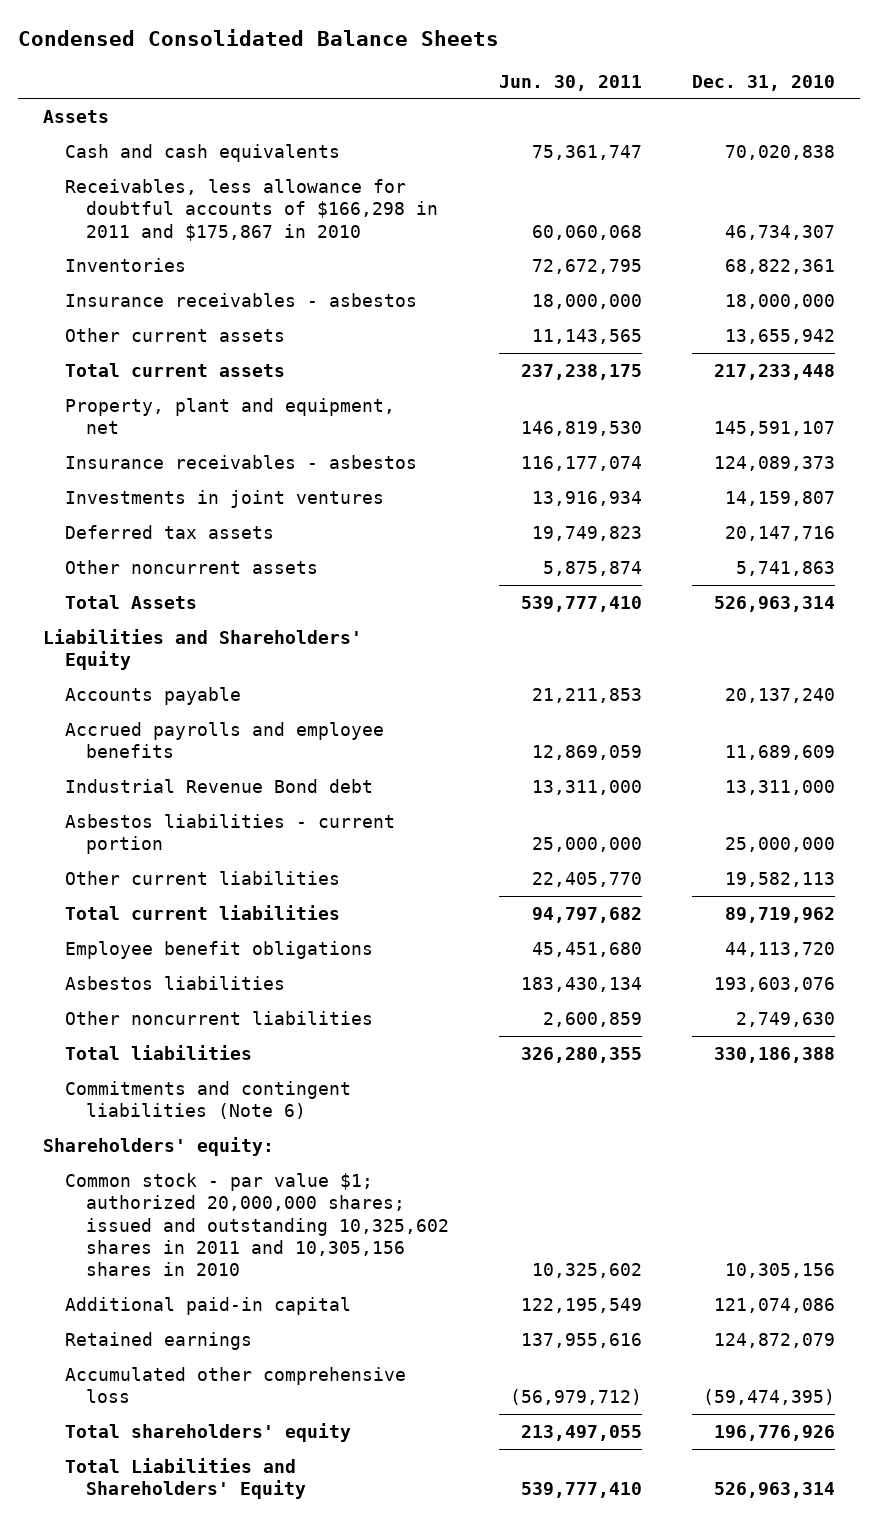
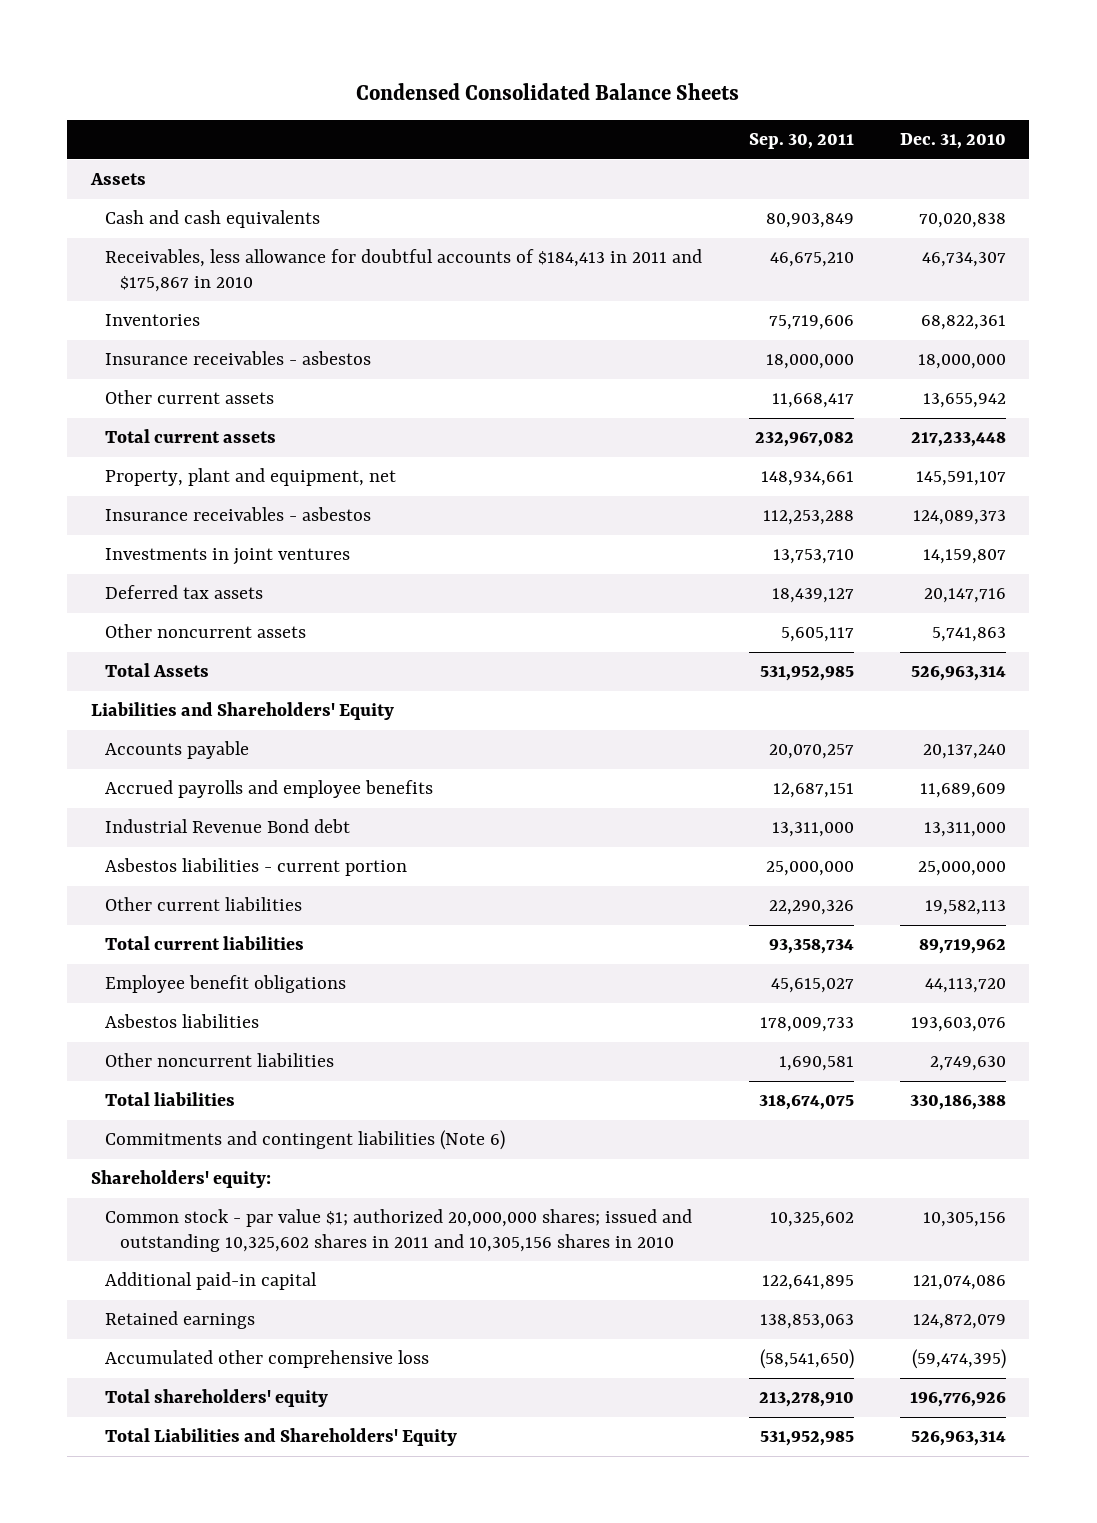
[499,74,643,91] Jun. 30, 2011 -> none
none -> [748,133,854,150] Sep. 30, 2011
[64,178,439,241] Receivables, less allowance for doubtful accounts of $166,298 in 2011 and $175,867 in 2010 -> [105,249,703,293] Receivables, less allowance for doubtful accounts of $184,413 in 2011 and $175,867 in 2010

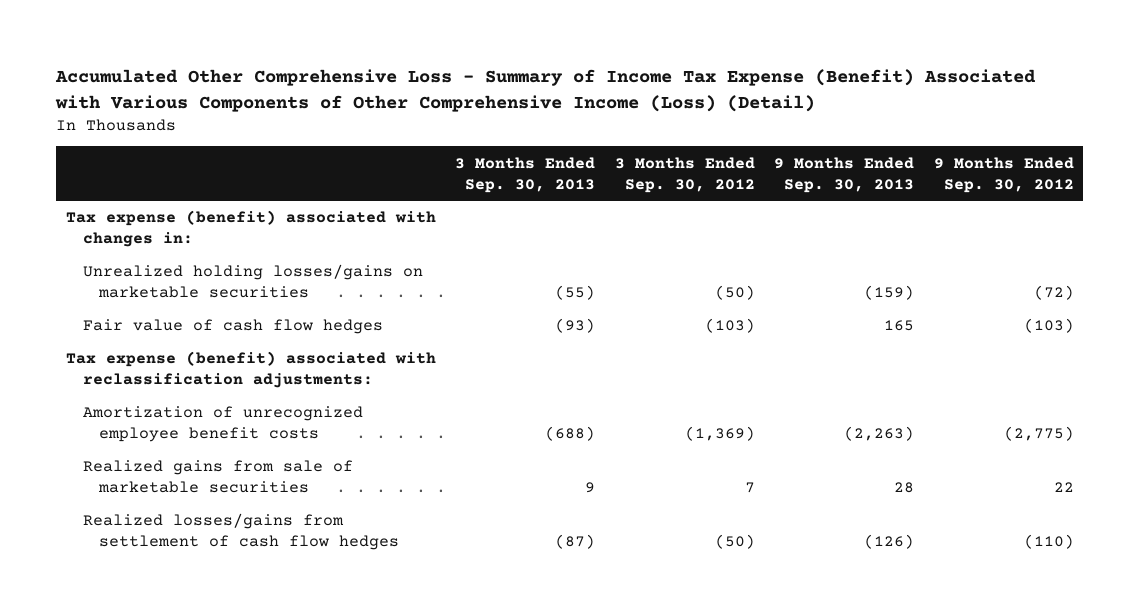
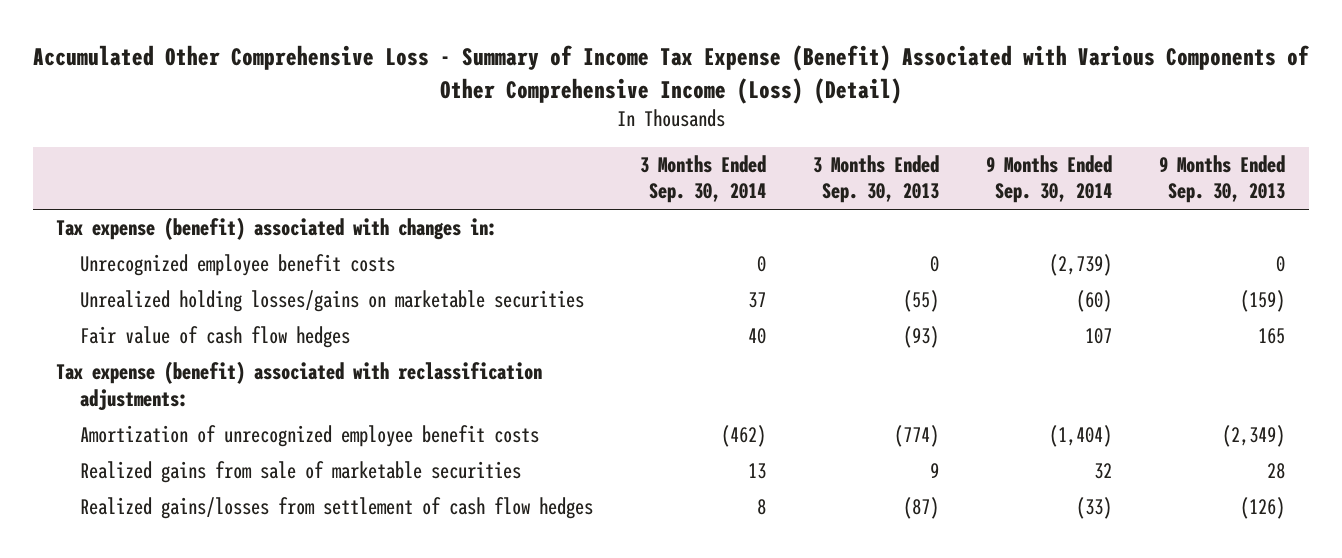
[614,156,755,193] 3 Months Ended Sep. 30, 2012 -> none
[933,156,1074,193] 9 Months Ended Sep. 30, 2012 -> none
none -> [640,155,767,204] 3 Months Ended Sep. 30, 2014
none -> [986,155,1113,204] 9 Months Ended Sep. 30, 2014
none -> [80,254,396,277] Unrecognized employee benefit costs
[545,426,596,442] (688) -> [894,425,940,448] (774)
[844,426,915,442] (2,263) -> [1222,425,1286,448] (2,349)
[82,513,400,551] Realized losses/gains from settlement of cash flow hedges -> [80,497,594,520] Realized gains/losses from settlement of cash flow hedges

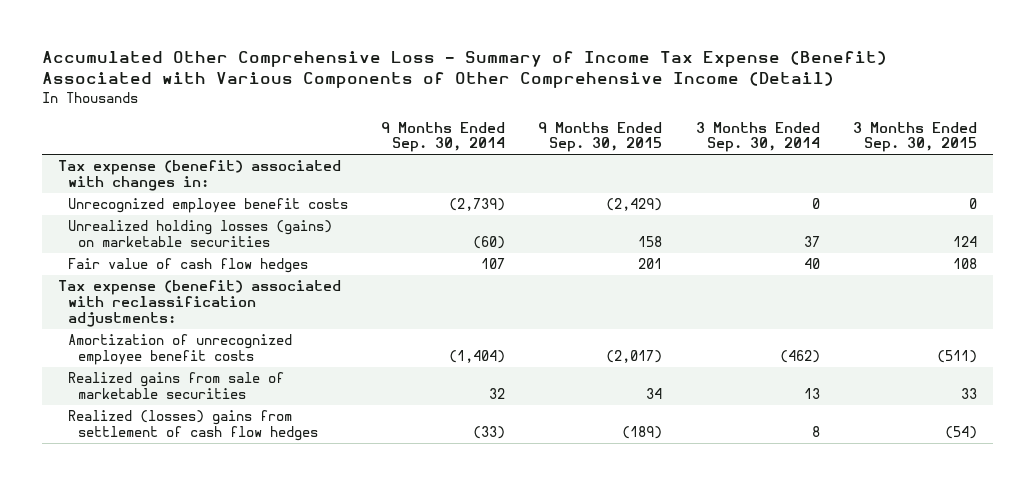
[32,45,1309,104] Accumulated Other Comprehensive Loss - Summary of Income Tax Expense (Benefit) Associated with Various Components of Other Comprehensive Income (Loss) (Detail) -> [41,51,887,89] Accumulated Other Comprehensive Loss - Summary of Income Tax Expense (Benefit) Associated with Various Components of Other Comprehensive Income (Detail)
[813,155,940,204] 3 Months Ended Sep. 30, 2013 -> none
[1159,155,1286,204] 9 Months Ended Sep. 30, 2013 -> none
none -> [538,121,663,153] 9 Months Ended Sep. 30, 2015
none -> [852,121,977,153] 3 Months Ended Sep. 30, 2015
[80,290,585,313] Unrealized holding losses/gains on marketable securities -> [68,220,333,248] Unrealized holding losses (gains) on marketable securities
[80,497,594,520] Realized gains/losses from settlement of cash flow hedges -> [68,410,318,442] Realized (losses) gains from settlement of cash flow hedges

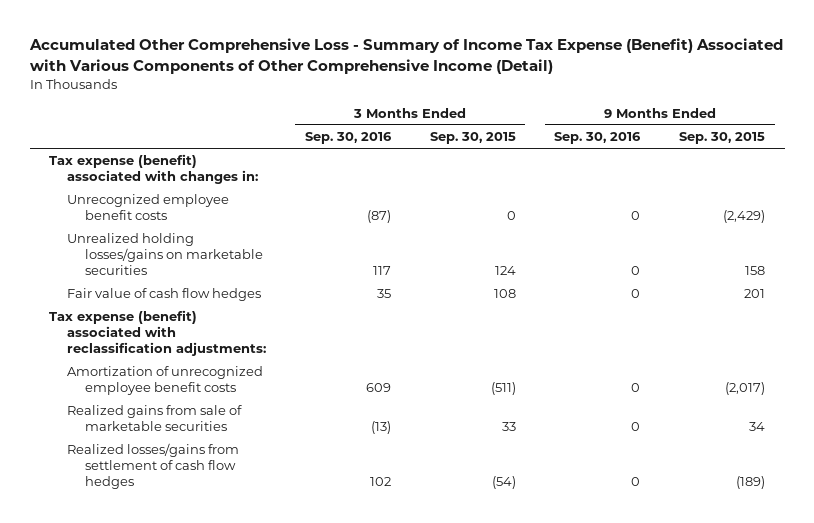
[381,121,506,153] 9 Months Ended Sep. 30, 2014 -> none
[695,121,820,153] 3 Months Ended Sep. 30, 2014 -> none
none -> [304,132,392,145] Sep. 30, 2016
none -> [554,132,642,145] Sep. 30, 2016
[68,220,333,248] Unrealized holding losses (gains) on marketable securities -> [67,233,264,276] Unrealized holding losses/gains on marketable securities
[68,410,318,442] Realized (losses) gains from settlement of cash flow hedges -> [67,443,240,490] Realized losses/gains from settlement of cash flow hedges

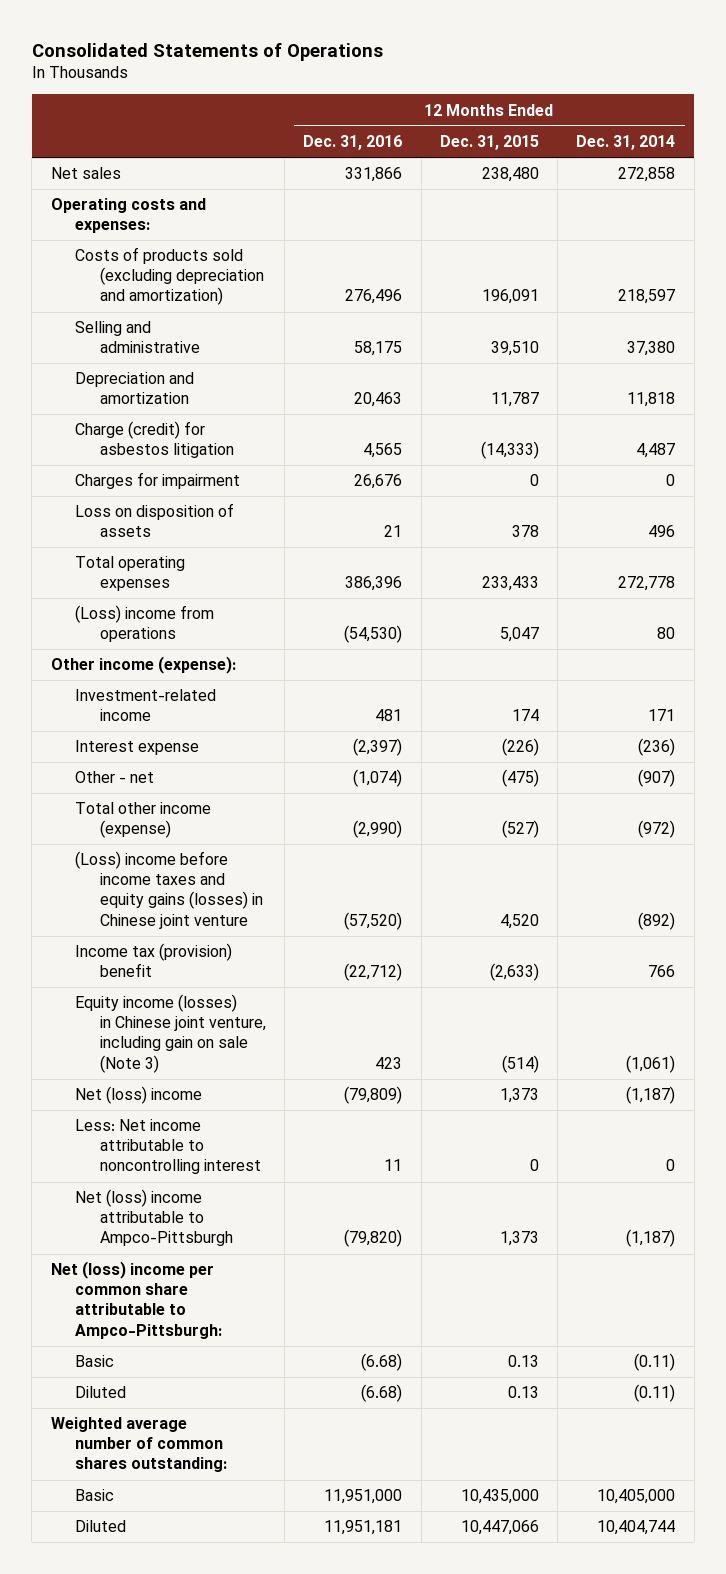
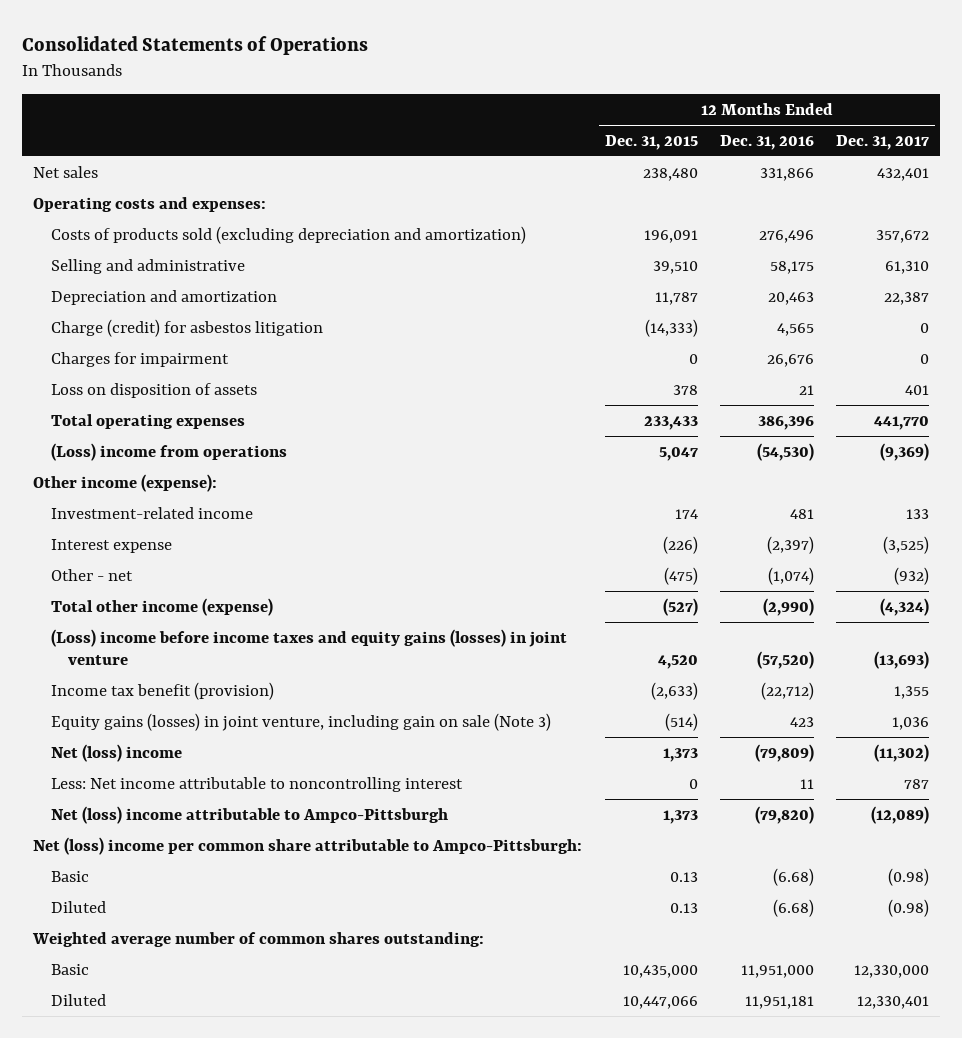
[576,135,676,151] Dec. 31, 2014 -> none
none -> [836,134,930,150] Dec. 31, 2017
[75,851,264,929] (Loss) income before income taxes and equity gains (losses) in Chinese joint venture -> [50,628,567,665] (Loss) income before income taxes and equity gains (losses) in joint venture
[75,943,233,978] Income tax (provision) benefit -> [50,681,274,700] Income tax benefit (provision)
[75,994,267,1073] Equity income (losses) in Chinese joint venture, including gain on sale (Note 3) -> [50,712,551,731] Equity gains (losses) in joint venture, including gain on sale (Note 3)

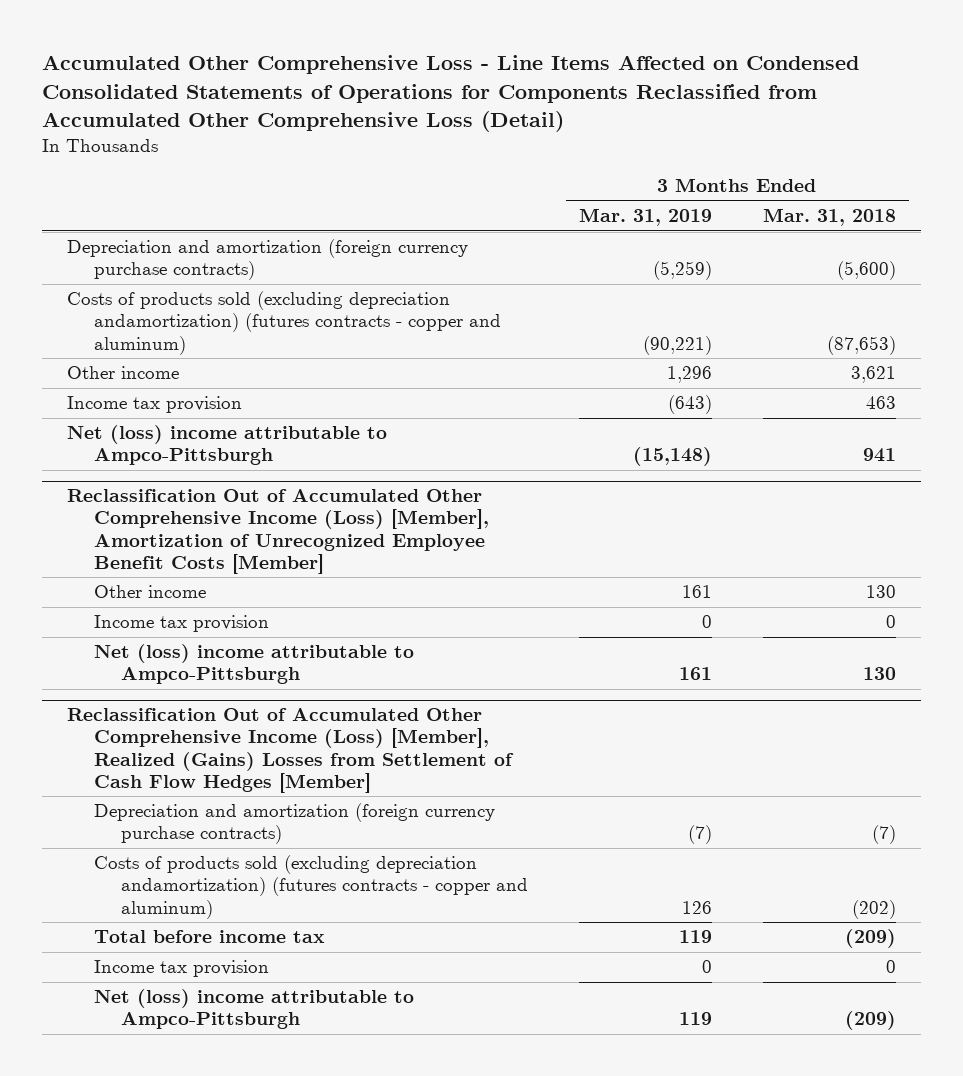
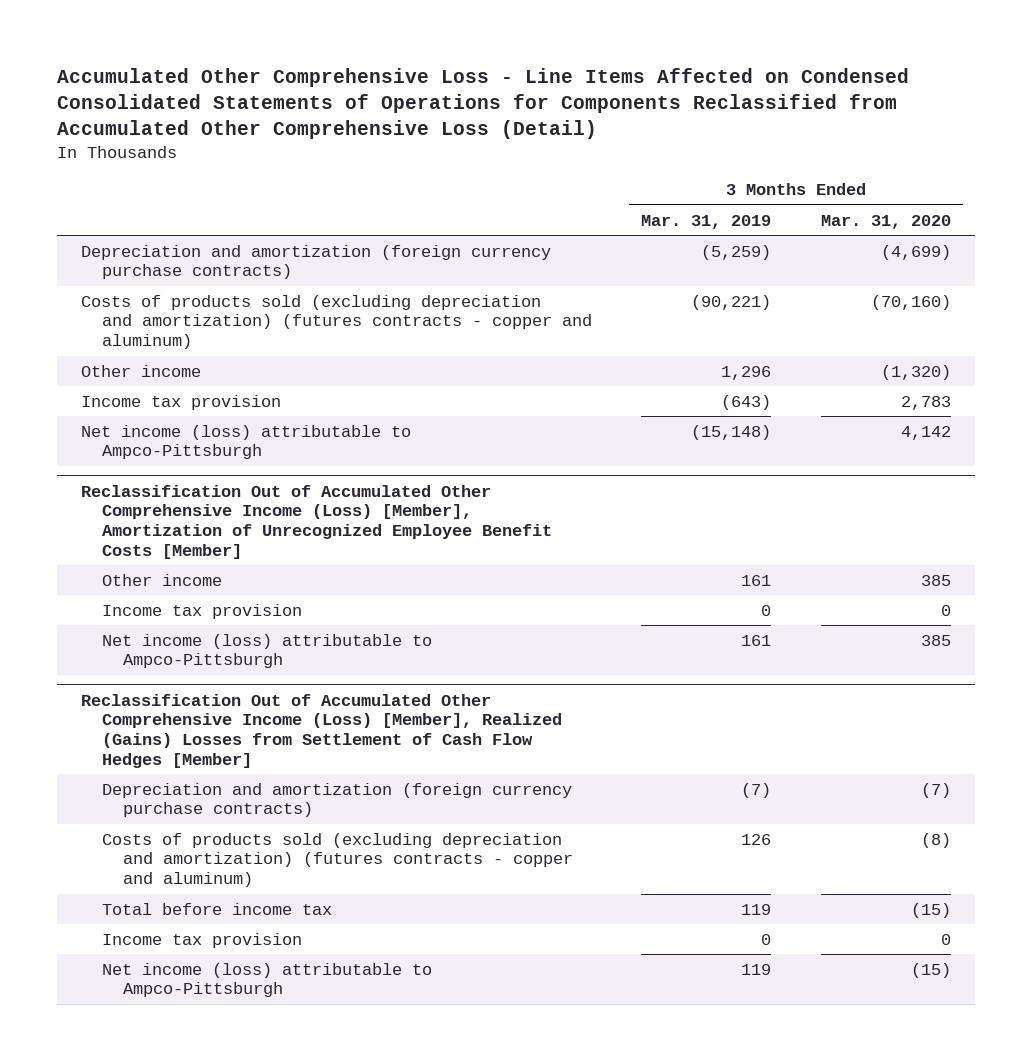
[762,207,896,226] Mar. 31, 2018 -> none
none -> [820,214,951,229] Mar. 31, 2020
[67,291,501,355] Costs of products sold (excluding depreciation andamortization) (futures contracts - copper and aluminum) -> [81,294,592,350] Costs of products sold (excluding depreciation and amortization) (futures contracts - copper and aluminum)
[67,425,388,466] Net (loss) income attributable to Ampco-Pittsburgh -> [81,424,412,460] Net income (loss) attributable to Ampco-Pittsburgh
[93,644,414,685] Net (loss) income attributable to Ampco-Pittsburgh -> [101,633,432,669] Net income (loss) attributable to Ampco-Pittsburgh
[93,855,528,919] Costs of products sold (excluding depreciation andamortization) (futures contracts - copper and aluminum) -> [101,832,573,888] Costs of products sold (excluding depreciation and amortization) (futures contracts - copper and aluminum)
[93,989,414,1030] Net (loss) income attributable to Ampco-Pittsburgh -> [101,962,432,998] Net income (loss) attributable to Ampco-Pittsburgh

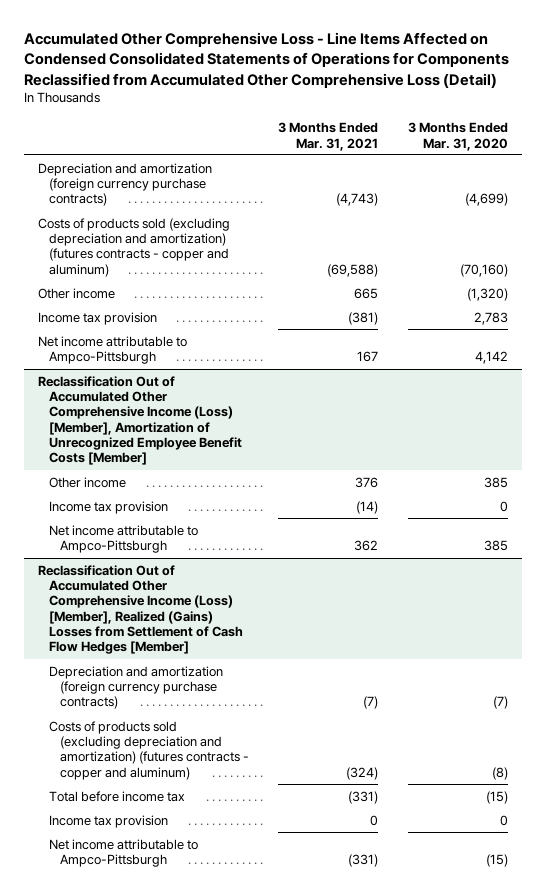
[641,214,772,229] Mar. 31, 2019 -> none
none -> [278,122,379,151] 3 Months Ended Mar. 31, 2021
[81,424,412,460] Net income (loss) attributable to Ampco-Pittsburgh -> [38,335,188,365] Net income attributable to Ampco-Pittsburgh
[101,633,432,669] Net income (loss) attributable to Ampco-Pittsburgh -> [48,524,198,554] Net income attributable to Ampco-Pittsburgh
[101,962,432,998] Net income (loss) attributable to Ampco-Pittsburgh -> [48,838,198,868] Net income attributable to Ampco-Pittsburgh

